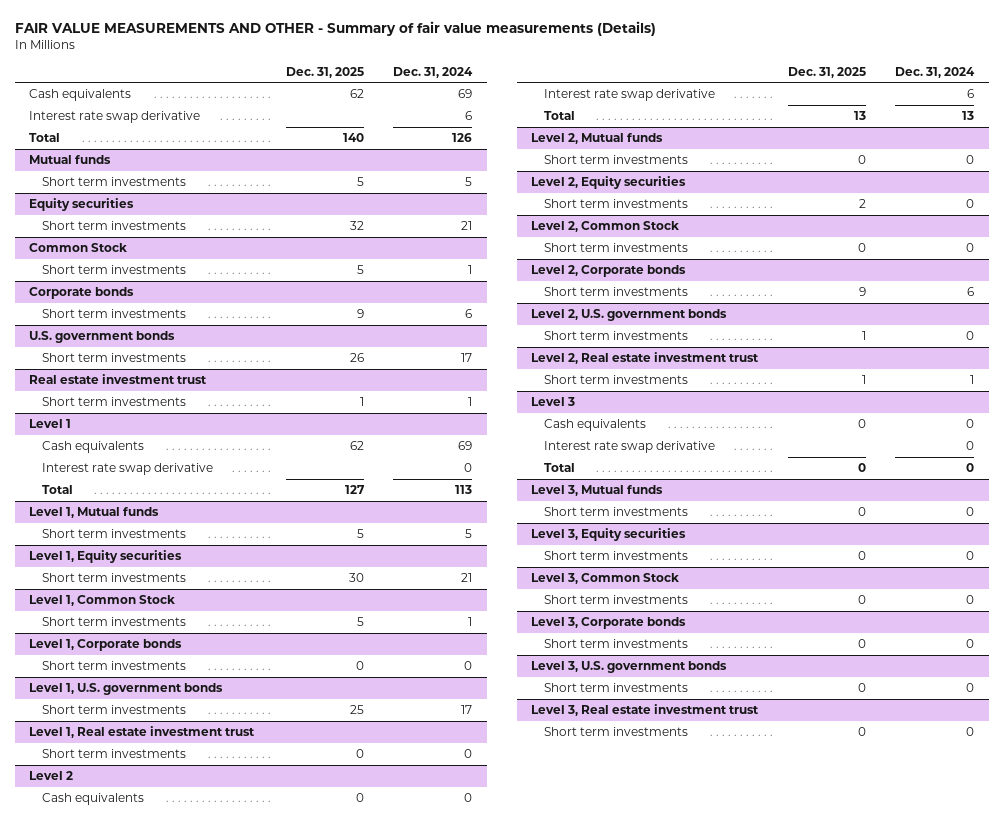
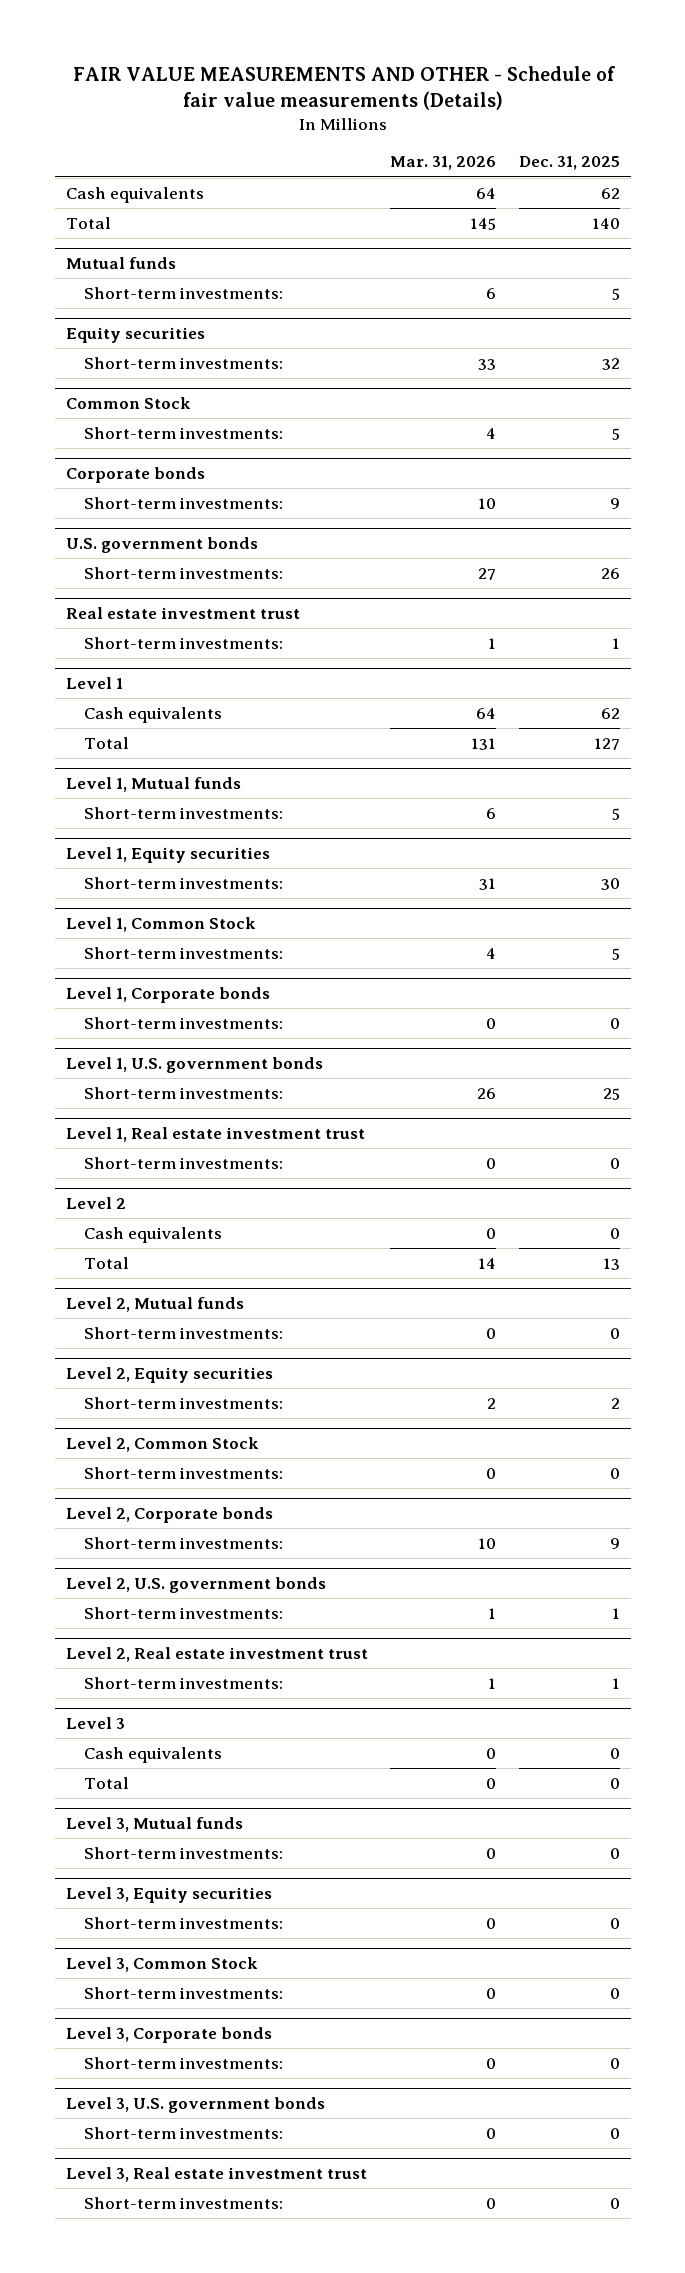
[14,21,656,37] FAIR VALUE MEASUREMENTS AND OTHER - Summary of fair value measurements (Details) -> [72,65,615,111] FAIR VALUE MEASUREMENTS AND OTHER - Schedule of fair value measurements (Details)
[393,66,474,78] Dec. 31, 2024 -> none
none -> [390,156,497,171] Mar. 31, 2026
[29,110,201,123] Interest rate swap derivative -> none
[42,176,187,186] Short term investments -> [84,286,284,299] Short-term investments:
[42,220,187,230] Short term investments -> [84,356,284,369] Short-term investments:
[42,264,187,274] Short term investments -> [84,426,284,439] Short-term investments:
[42,308,187,318] Short term investments -> [84,496,284,509] Short-term investments:
[42,352,187,362] Short term investments -> [84,566,284,579] Short-term investments:
[42,396,187,406] Short term investments -> [84,636,284,649] Short-term investments:
[42,462,214,475] Interest rate swap derivative -> none
[42,528,187,538] Short term investments -> [84,806,284,819] Short-term investments:
[42,572,187,582] Short term investments -> [84,876,284,889] Short-term investments:
[42,616,187,626] Short term investments -> [84,946,284,959] Short-term investments:
[42,660,187,670] Short term investments -> [84,1016,284,1029] Short-term investments:
[42,704,187,714] Short term investments -> [84,1086,284,1099] Short-term investments:
[42,748,187,758] Short term investments -> [84,1156,284,1169] Short-term investments:
[544,88,716,101] Interest rate swap derivative -> none
[544,154,689,164] Short term investments -> [84,1326,284,1339] Short-term investments:
[544,198,689,208] Short term investments -> [84,1396,284,1409] Short-term investments:
[544,242,689,252] Short term investments -> [84,1466,284,1479] Short-term investments:
[544,286,689,296] Short term investments -> [84,1536,284,1549] Short-term investments:
[544,330,689,340] Short term investments -> [84,1606,284,1619] Short-term investments:
[544,374,689,384] Short term investments -> [84,1676,284,1689] Short-term investments:
[544,440,716,453] Interest rate swap derivative -> none
[544,506,689,516] Short term investments -> [84,1846,284,1859] Short-term investments:
[544,550,689,560] Short term investments -> [84,1916,284,1929] Short-term investments:
[544,594,689,604] Short term investments -> [84,1986,284,1999] Short-term investments:
[544,638,689,648] Short term investments -> [84,2056,284,2069] Short-term investments:
[544,682,689,692] Short term investments -> [84,2126,284,2139] Short-term investments:
[544,726,689,736] Short term investments -> [84,2196,284,2209] Short-term investments:

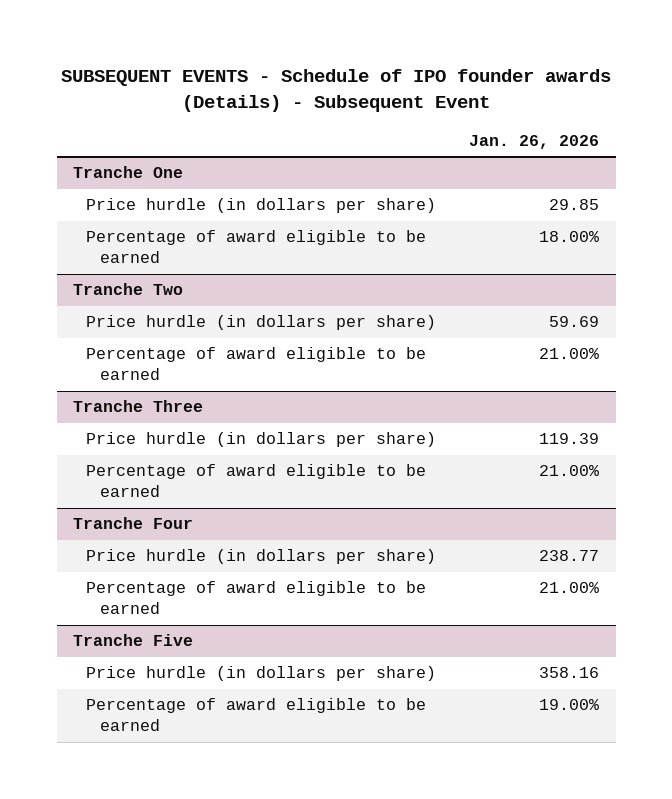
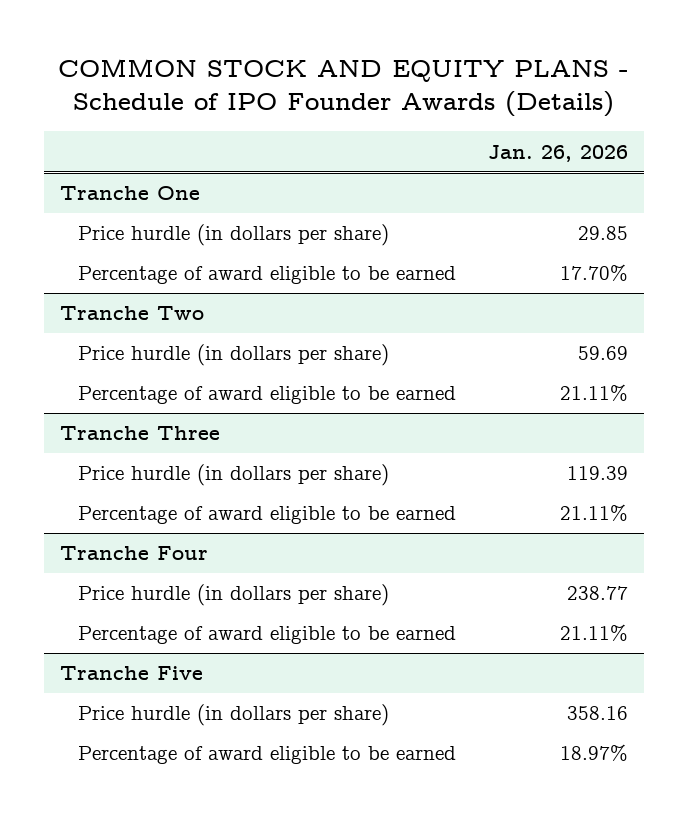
[61,69,612,113] SUBSEQUENT EVENTS - Schedule of IPO founder awards (Details) - Subsequent Event -> [58,59,630,118] COMMON STOCK AND EQUITY PLANS - Schedule of IPO Founder Awards (Details)
[539,231,600,243] 18.00% -> [560,264,629,282] 17.70%
[539,348,600,360] 21.00% -> [560,384,629,402] 21.11%
[539,465,600,477] 21.00% -> [560,504,629,522] 21.11%
[539,582,600,594] 21.00% -> [560,624,629,642] 21.11%
[539,699,600,711] 19.00% -> [560,744,629,762] 18.97%

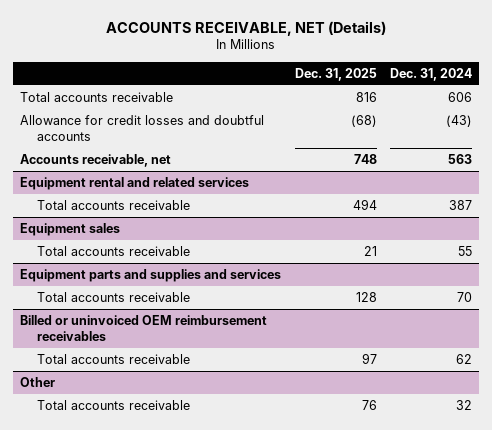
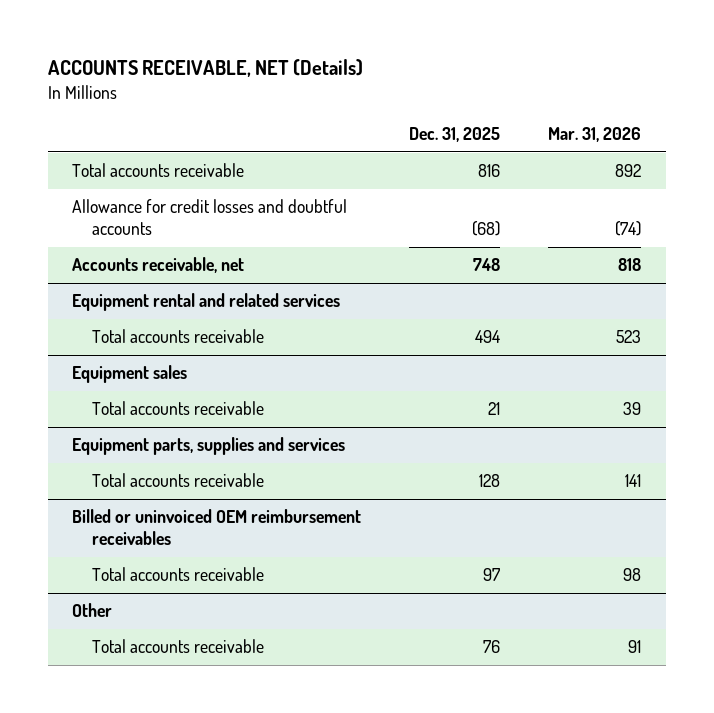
[390,67,473,81] Dec. 31, 2024 -> none
none -> [548,127,642,143] Mar. 31, 2026
[20,268,282,282] Equipment parts and supplies and services -> [72,437,346,456] Equipment parts, supplies and services

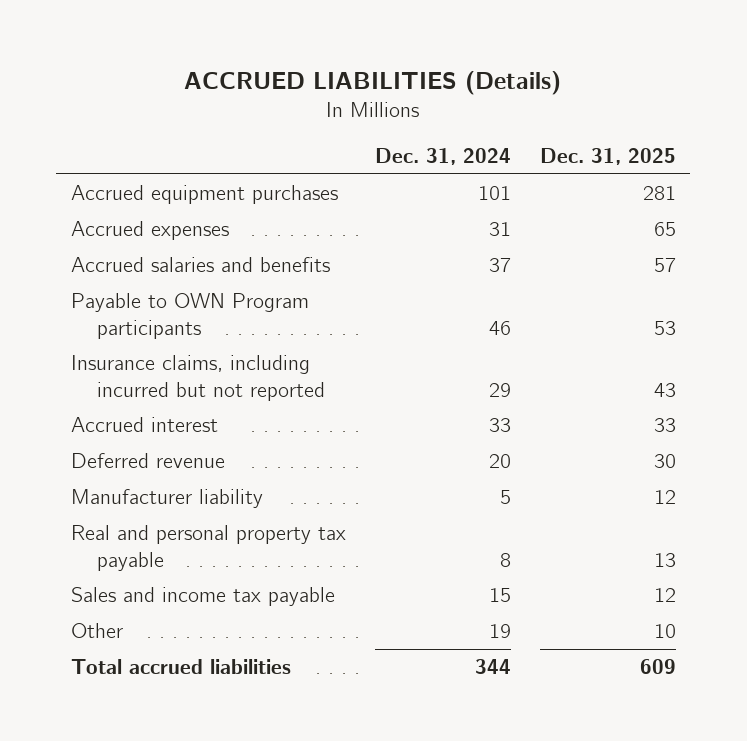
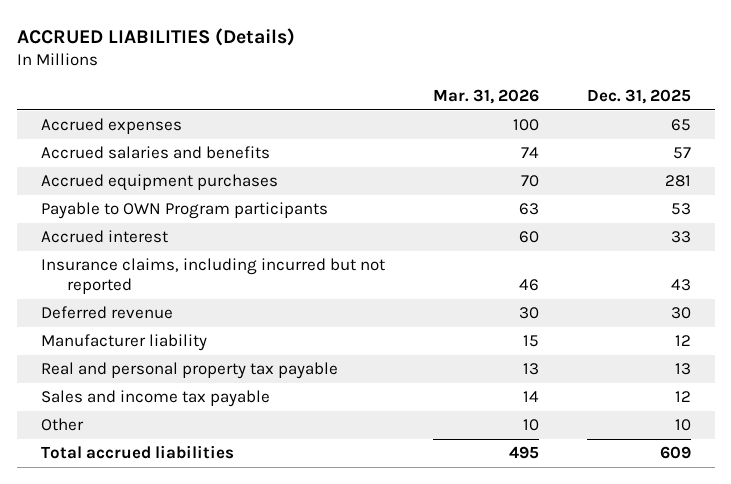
[374,148,511,166] Dec. 31, 2024 -> none
none -> [432,89,539,105] Mar. 31, 2026
[70,184,338,204] Accrued equipment purchases -> [40,174,278,192] Accrued equipment purchases
[70,354,325,401] Insurance claims, including incurred but not reported -> [40,258,385,295] Insurance claims, including incurred but not reported

